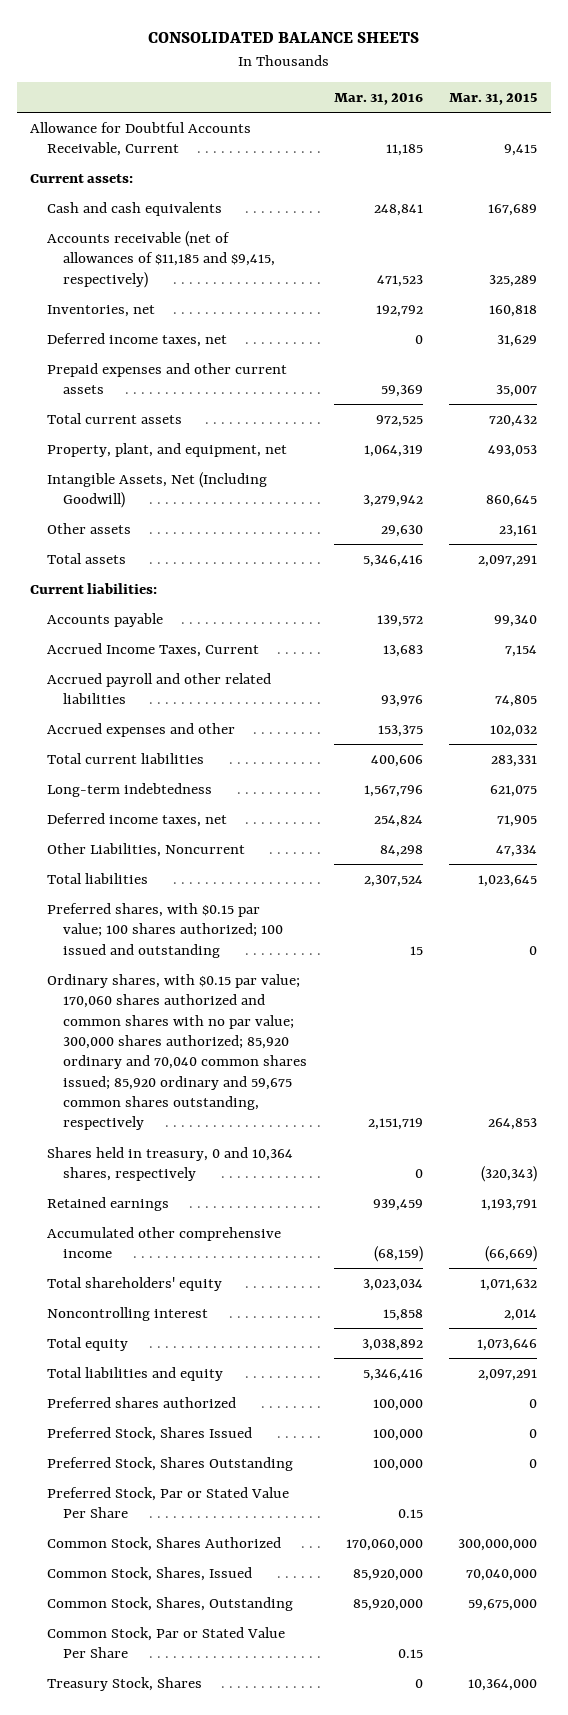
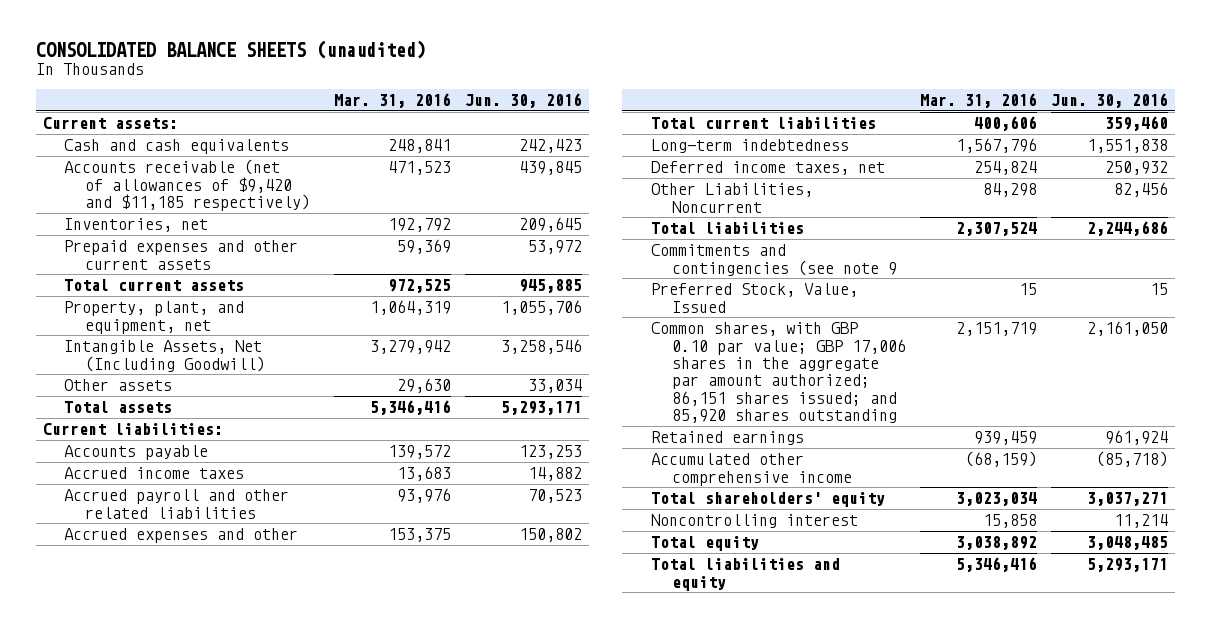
[147,32,419,44] CONSOLIDATED BALANCE SHEETS -> [36,40,427,60] CONSOLIDATED BALANCE SHEETS (unaudited)
[449,93,538,106] Mar. 31, 2015 -> none
none -> [464,93,582,109] Jun. 30, 2016
[30,121,252,157] Allowance for Doubtful Accounts Receivable, Current -> none
[46,230,276,288] Accounts receivable (net of allowances of $11,185 and $9,415, respectively) -> [64,159,311,211] Accounts receivable (net of allowances of $9,420 and $11,185 respectively)
[46,332,227,347] Deferred income taxes, net -> none
[46,642,259,657] Accrued Income Taxes, Current -> [64,467,245,480] Accrued income taxes
[46,1146,293,1182] Shares held in treasury, 0 and 10,364 shares, respectively -> none
none -> [650,244,897,276] Commitments and contingencies (see note 9
[46,902,284,958] Preferred shares, with $0.15 par value; 100 shares authorized; 100 issued and outstanding -> [650,283,858,313] Preferred Stock, Value, Issued
[46,973,308,1131] Ordinary shares, with $0.15 par value; 170,060 shares authorized and common shares with no par value; 300,000 shares authorized; 85,920 ordinary and 70,040 common shares issued; 85,920 ordinary and 59,675 common shares outstanding, respectively -> [650,322,906,424] Common shares, with GBP 0.10 par value; GBP 17,006 shares in the aggregate par amount authorized; 86,151 shares issued; and 85,920 shares outstanding
[46,1396,236,1408] Preferred shares authorized -> none
[46,1426,252,1441] Preferred Stock, Shares Issued -> none
[46,1456,293,1471] Preferred Stock, Shares Outstanding -> none
[46,1486,289,1519] Preferred Stock, Par or Stated Value Per Share -> none
[46,1536,281,1551] Common Stock, Shares Authorized -> none
[46,1566,252,1581] Common Stock, Shares, Issued -> none
[46,1596,293,1611] Common Stock, Shares, Outstanding -> none
[46,1626,285,1659] Common Stock, Par or Stated Value Per Share -> none
[46,1676,202,1691] Treasury Stock, Shares -> none

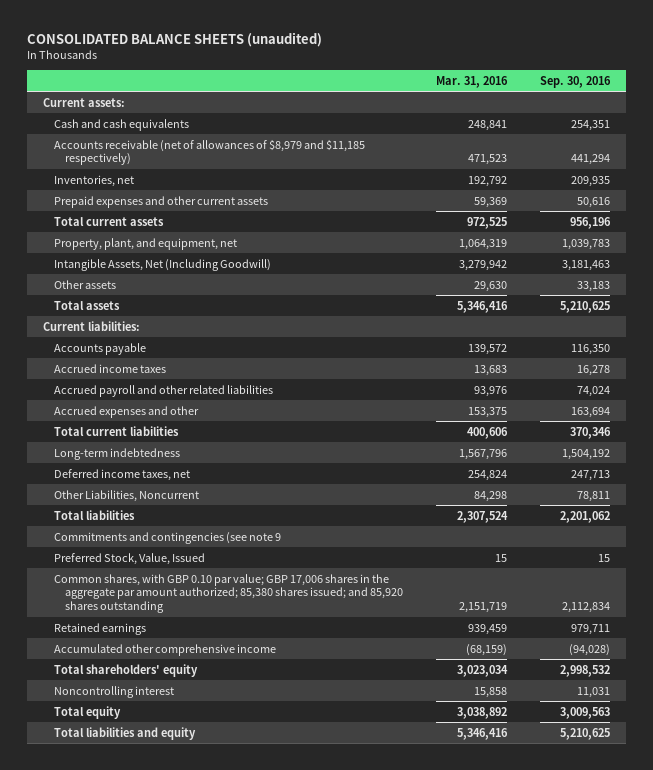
[464,93,582,109] Jun. 30, 2016 -> none
none -> [539,75,611,88] Sep. 30, 2016
[64,159,311,211] Accounts receivable (net of allowances of $9,420 and $11,185 respectively) -> [53,138,365,166] Accounts receivable (net of allowances of $8,979 and $11,185 respectively)
[650,322,906,424] Common shares, with GBP 0.10 par value; GBP 17,006 shares in the aggregate par amount authorized; 86,151 shares issued; and 85,920 shares outstanding -> [53,573,403,614] Common shares, with GBP 0.10 par value; GBP 17,006 shares in the aggregate par amount authorized; 85,380 shares issued; and 85,920 shares outstanding

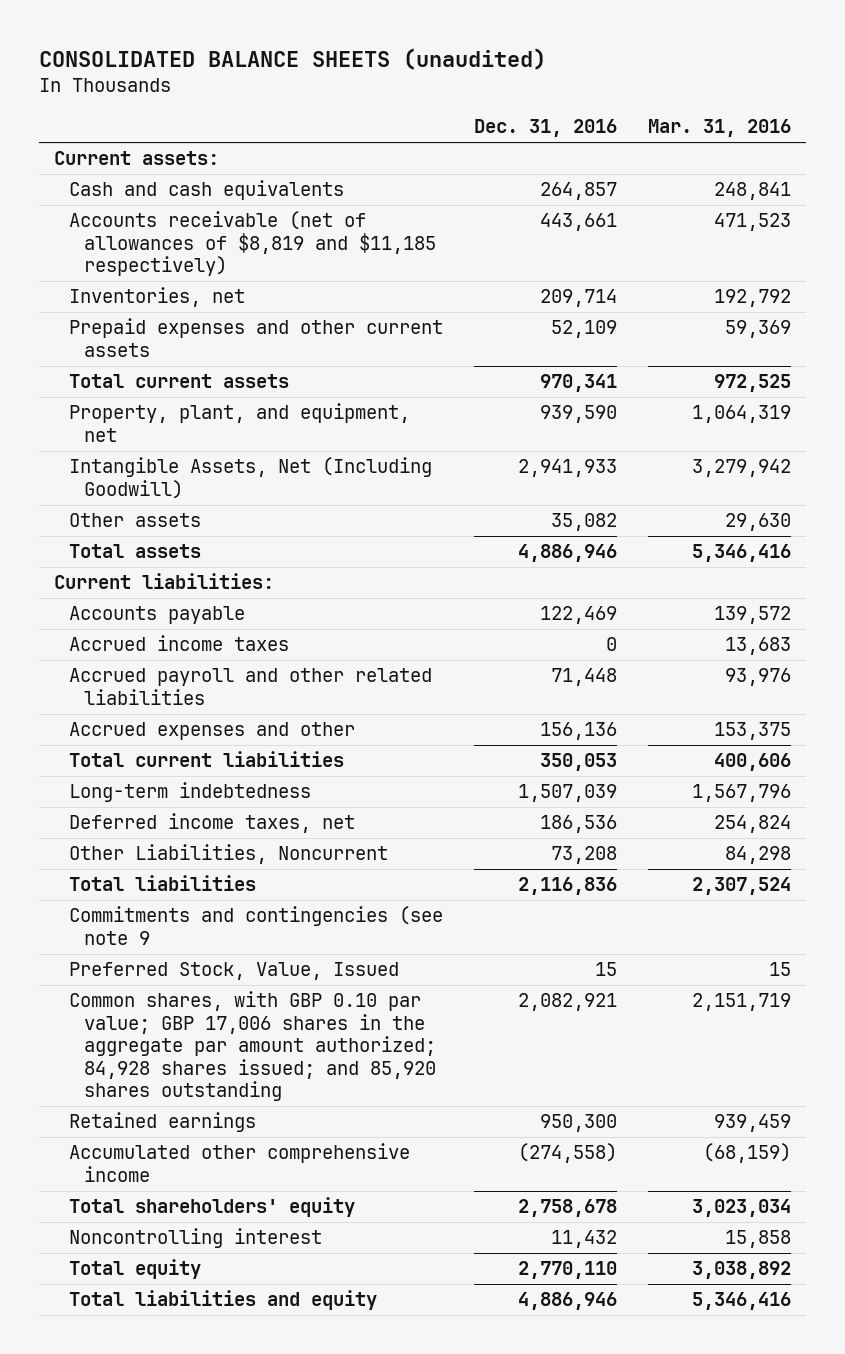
[539,75,611,88] Sep. 30, 2016 -> none
none -> [473,119,617,138] Dec. 31, 2016
[53,138,365,166] Accounts receivable (net of allowances of $8,979 and $11,185 respectively) -> [68,211,436,277] Accounts receivable (net of allowances of $8,819 and $11,185 respectively)
[53,573,403,614] Common shares, with GBP 0.10 par value; GBP 17,006 shares in the aggregate par amount authorized; 85,380 shares issued; and 85,920 shares outstanding -> [68,991,436,1102] Common shares, with GBP 0.10 par value; GBP 17,006 shares in the aggregate par amount authorized; 84,928 shares issued; and 85,920 shares outstanding

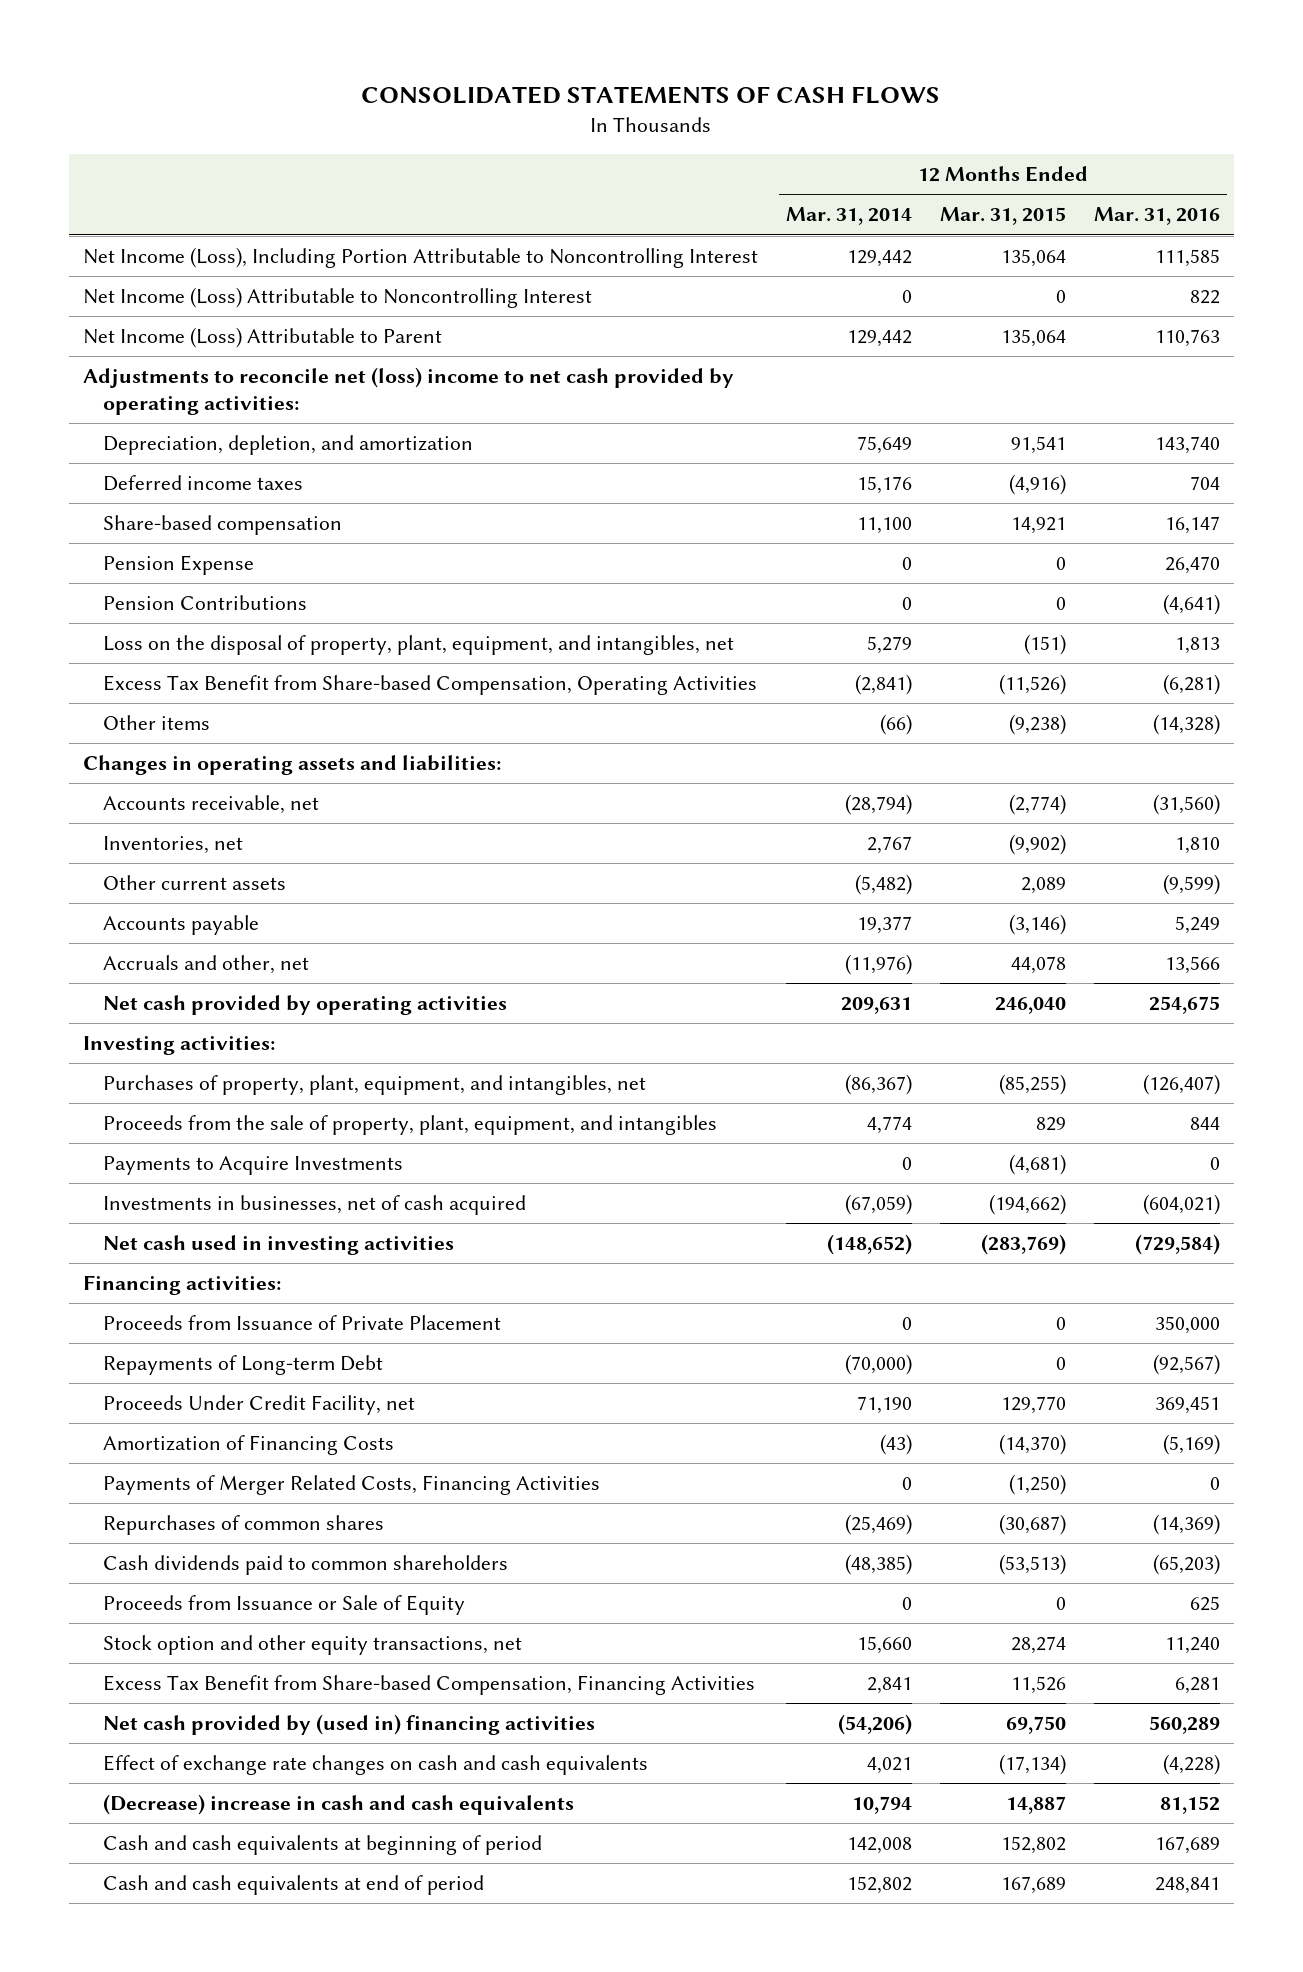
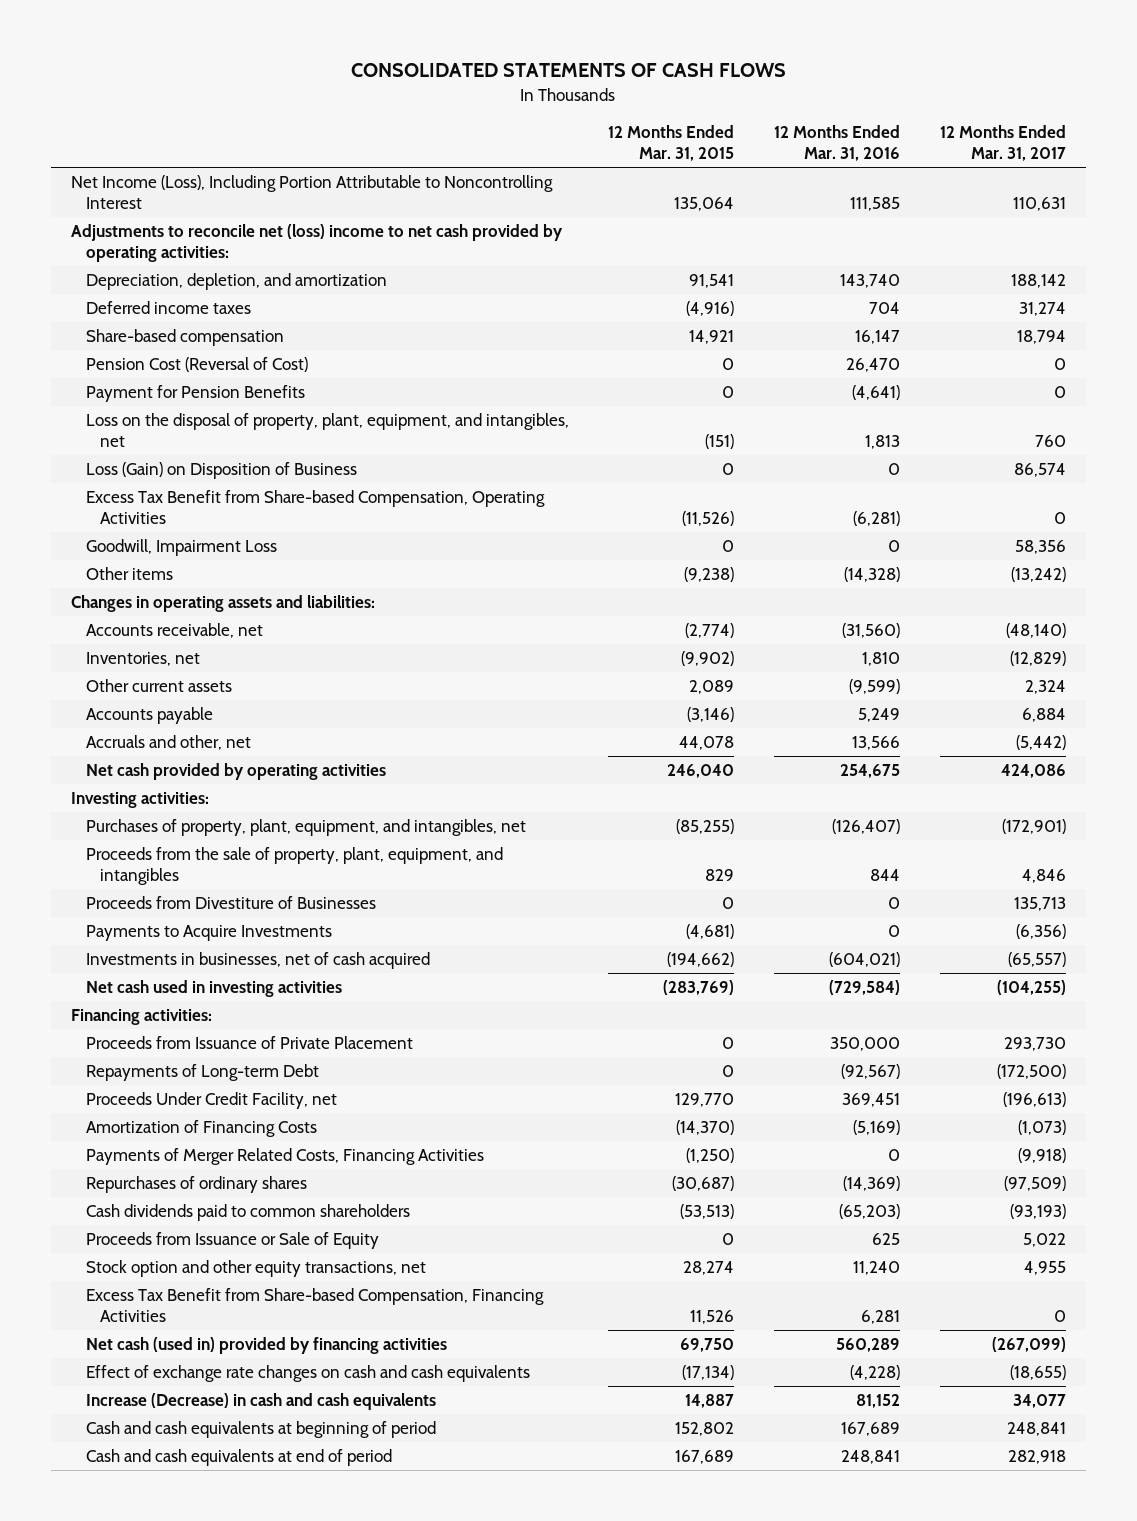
[785,207,912,226] Mar. 31, 2014 -> none
none -> [940,125,1067,161] 12 Months Ended Mar. 31, 2017
[82,287,592,309] Net Income (Loss) Attributable to Noncontrolling Interest -> none
[82,327,442,349] Net Income (Loss) Attributable to Parent -> none
[102,555,254,576] Pension Expense -> [85,357,308,373] Pension Cost (Reversal of Cost)
[102,595,307,611] Pension Contributions -> [85,385,305,403] Payment for Pension Benefits
none -> [85,462,357,480] Loss (Gain) on Disposition of Business
none -> [85,539,277,557] Goodwill, Impairment Loss
none -> [85,896,376,910] Proceeds from Divestiture of Businesses
[102,1515,384,1536] Repurchases of common shares -> [85,1176,307,1194] Repurchases of ordinary shares
[102,1714,595,1736] Net cash provided by (used in) financing activities -> [85,1337,447,1355] Net cash (used in) provided by financing activities
[102,1794,574,1816] (Decrease) increase in cash and cash equivalents -> [85,1393,436,1411] Increase (Decrease) in cash and cash equivalents

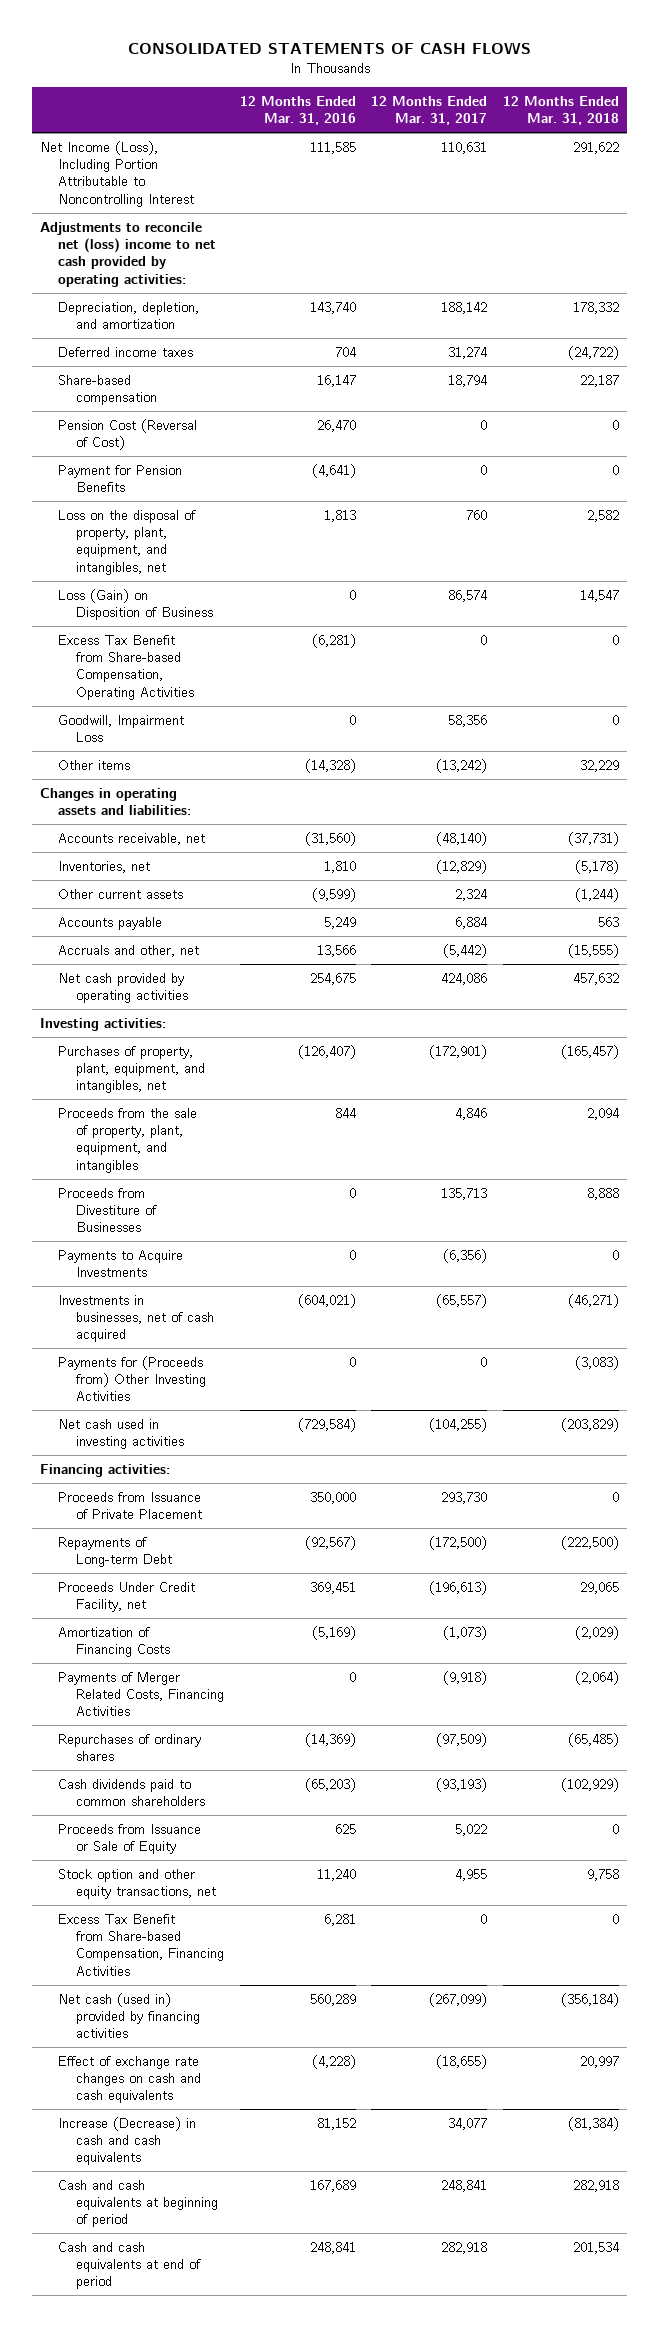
[608,125,735,161] 12 Months Ended Mar. 31, 2015 -> none
none -> [503,95,620,126] 12 Months Ended Mar. 31, 2018
none -> [58,1355,206,1402] Payments for (Proceeds from) Other Investing Activities

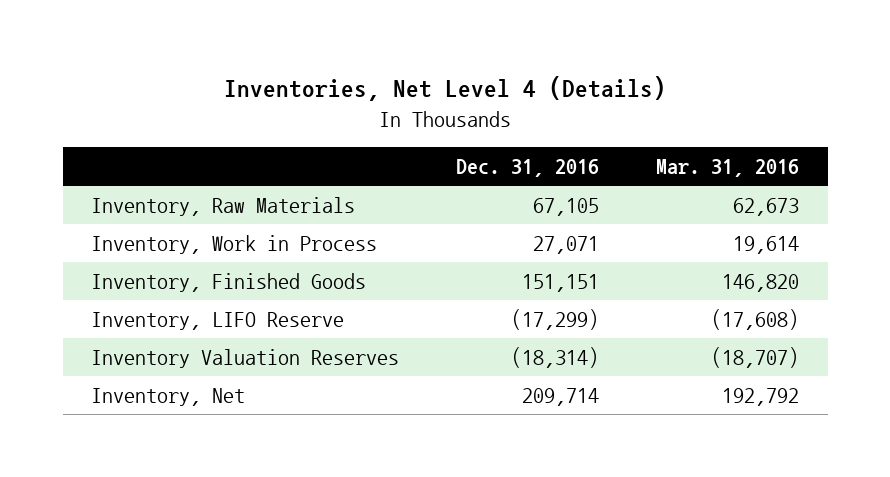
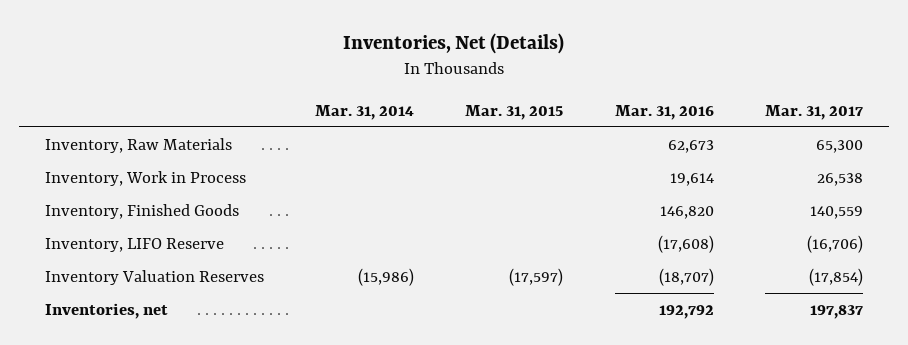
[224,76,667,102] Inventories, Net Level 4 (Details) -> [342,32,564,54] Inventories, Net (Details)
[456,159,600,178] Dec. 31, 2016 -> none
none -> [314,104,414,120] Mar. 31, 2014
none -> [465,104,564,120] Mar. 31, 2015
none -> [764,104,863,120] Mar. 31, 2017
[91,387,246,406] Inventory, Net -> [44,303,168,320] Inventories, net

